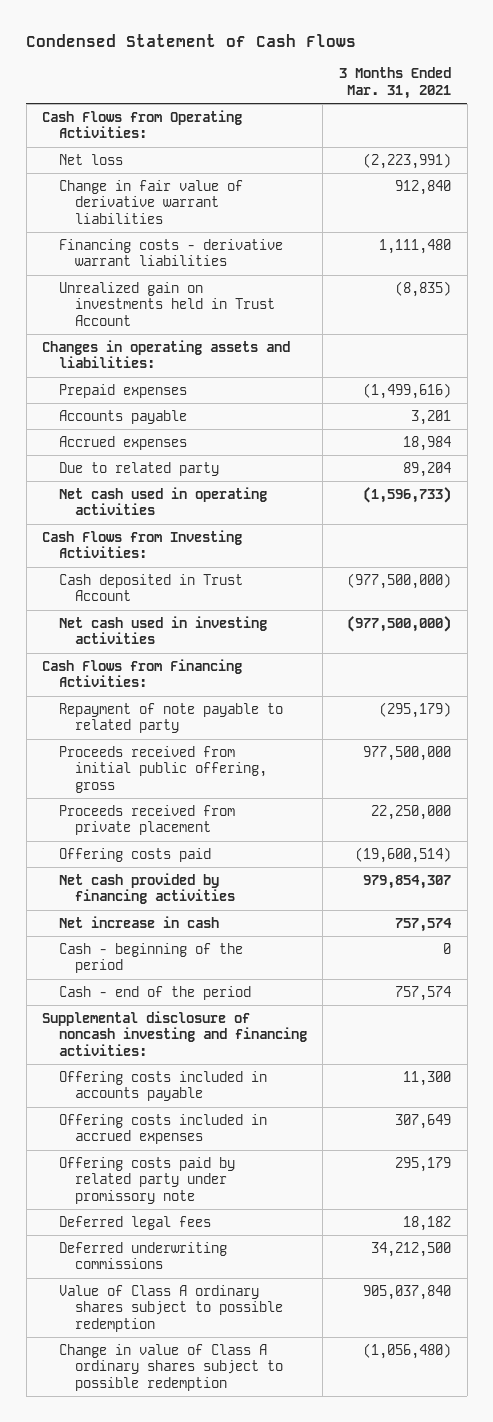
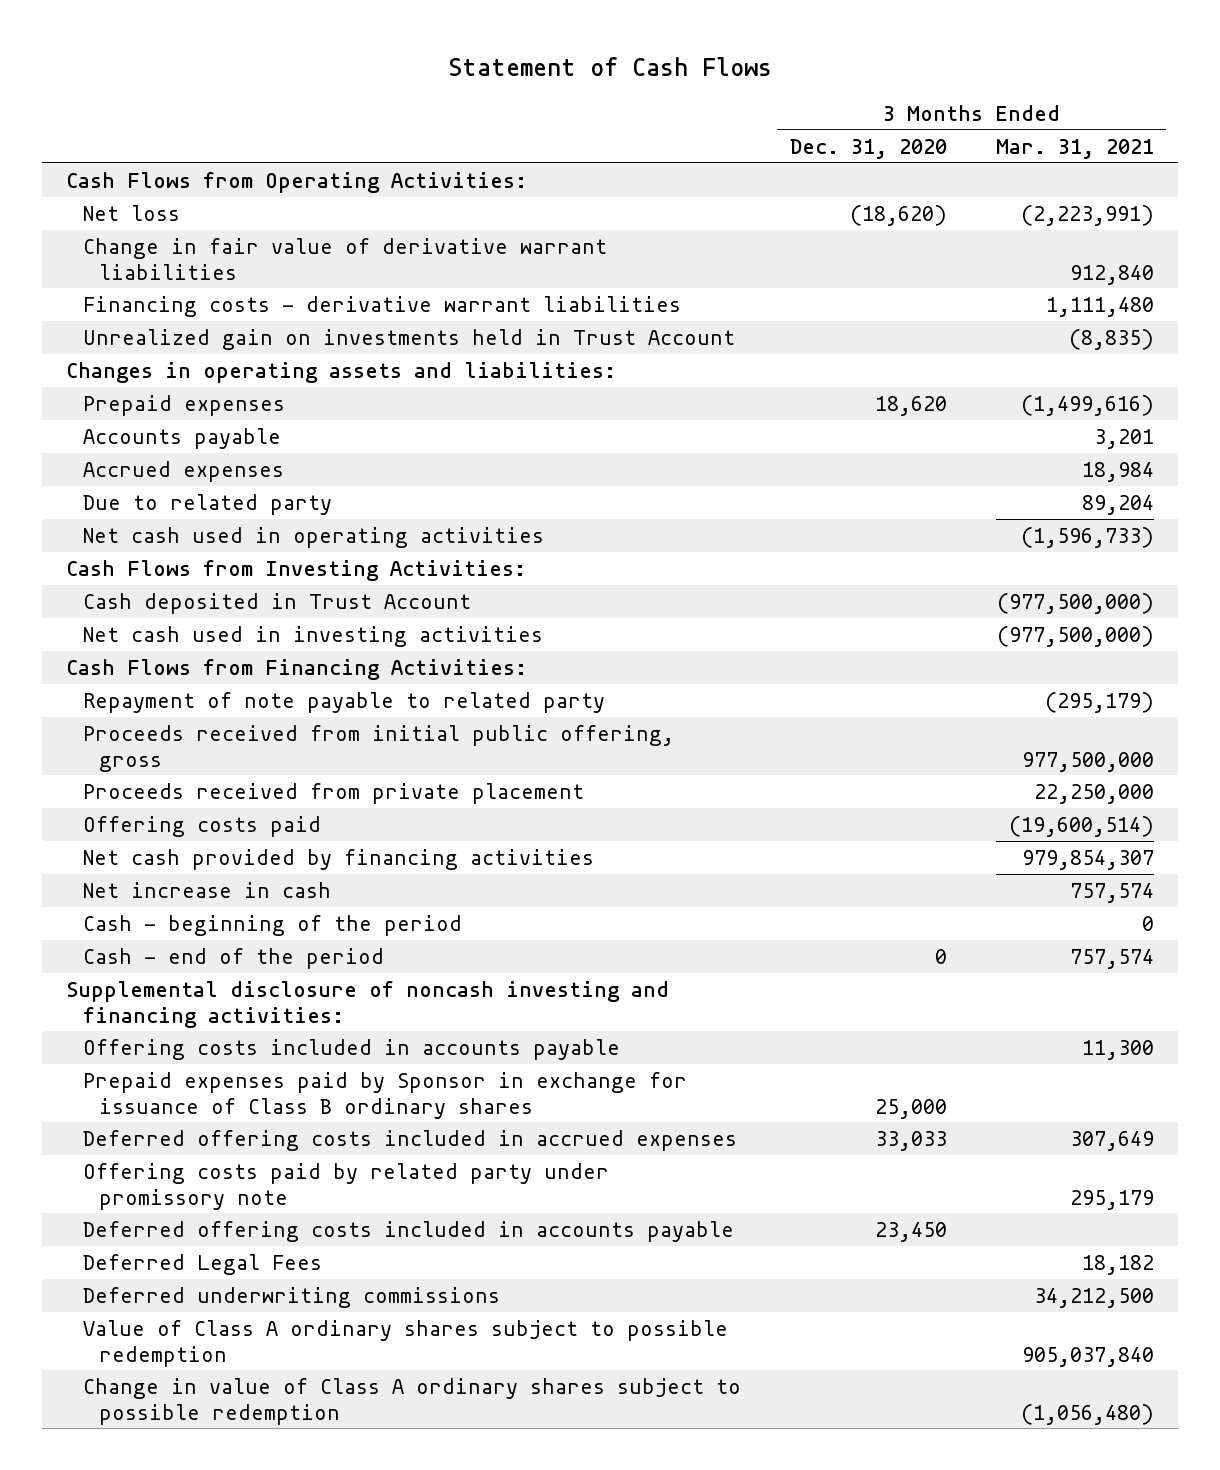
[26,34,357,48] Condensed Statement of Cash Flows -> [448,56,773,76] Statement of Cash Flows
none -> [789,138,947,159] Dec. 31, 2020
none -> [82,1071,687,1119] Prepaid expenses paid by Sponsor in exchange for issuance of Class B ordinary shares
[58,1113,267,1145] Offering costs included in accrued expenses -> [82,1129,737,1151] Deferred offering costs included in accrued expenses
none -> [82,1220,734,1242] Deferred offering costs included in accounts payable
[58,1215,211,1230] Deferred legal fees -> [82,1253,322,1275] Deferred Legal Fees

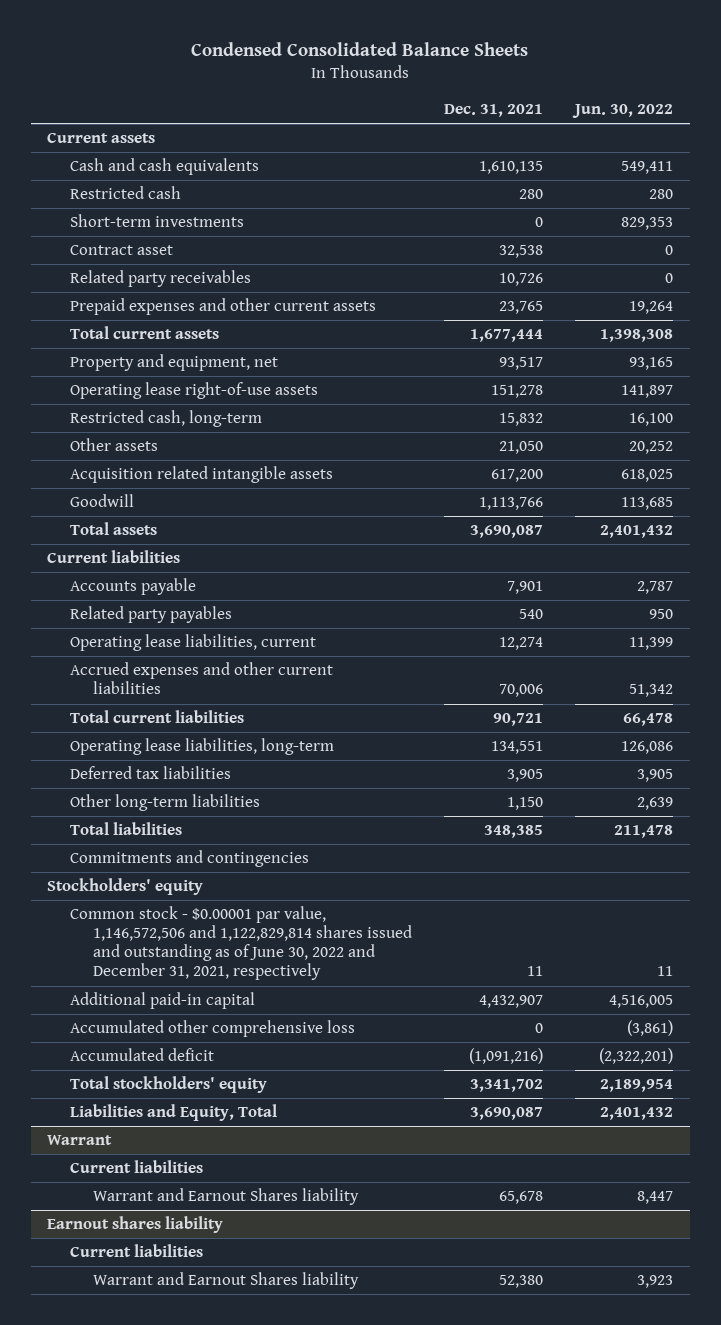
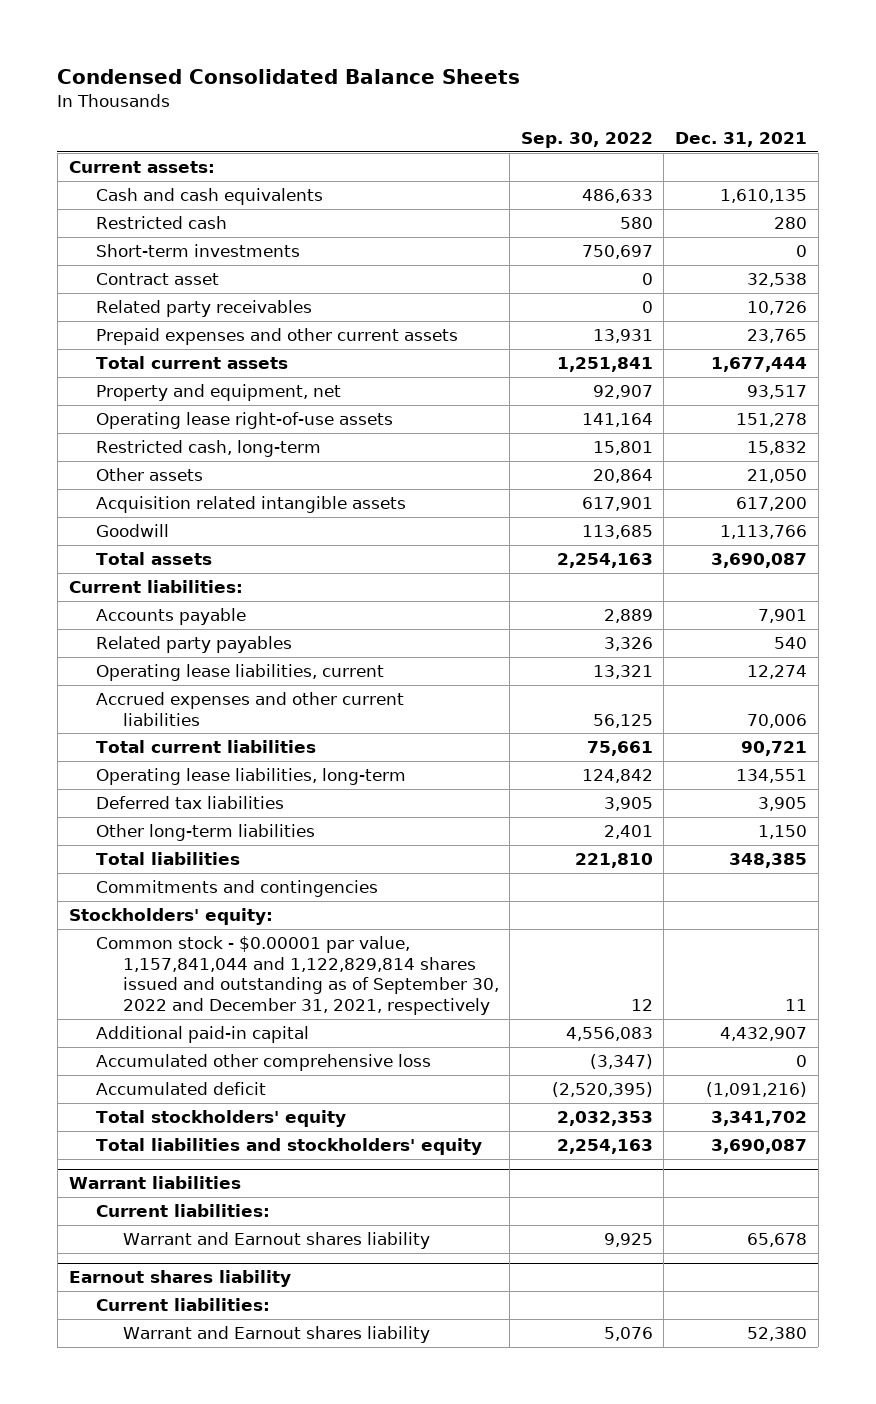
[572,104,674,119] Jun. 30, 2022 -> none
none -> [520,132,653,149] Sep. 30, 2022
[47,132,156,144] Current assets -> [68,161,215,174] Current assets:
[47,550,181,564] Current liabilities -> [68,580,243,594] Current liabilities:
[47,878,204,896] Stockholders' equity -> [68,908,273,926] Stockholders' equity:
[70,906,413,981] Common stock - $0.00001 par value, 1,146,572,506 and 1,122,829,814 shares issued and outstanding as of June 30, 2022 and December 31, 2021, respectively -> [95,936,499,1016] Common stock - $0.00001 par value, 1,157,841,044 and 1,122,829,814 shares issued and outstanding as of September 30, 2022 and December 31, 2021, respectively
[70,1104,278,1122] Liabilities and Equity, Total -> [95,1138,482,1156] Total liabilities and stockholders' equity
[47,1135,113,1146] Warrant -> [68,1176,241,1190] Warrant liabilities
[70,1160,204,1174] Current liabilities -> [95,1204,270,1218] Current liabilities:
[93,1188,360,1206] Warrant and Earnout Shares liability -> [122,1232,430,1250] Warrant and Earnout shares liability
[70,1244,204,1258] Current liabilities -> [95,1298,270,1312] Current liabilities:
[93,1272,360,1290] Warrant and Earnout Shares liability -> [122,1326,430,1344] Warrant and Earnout shares liability

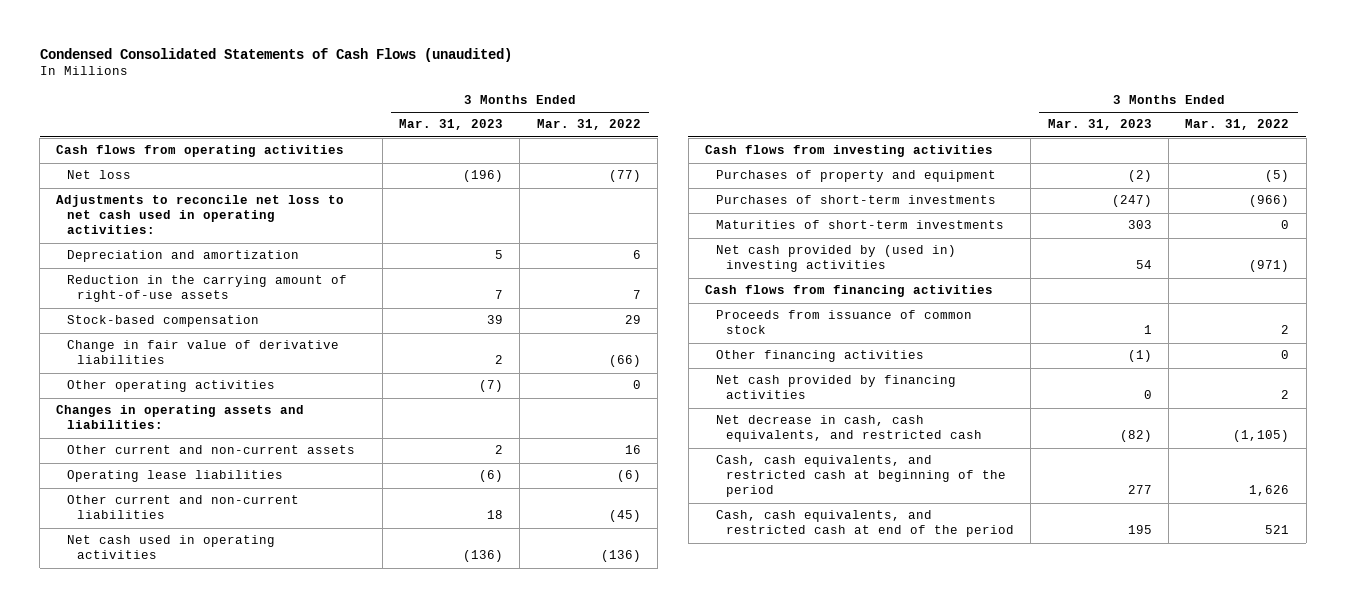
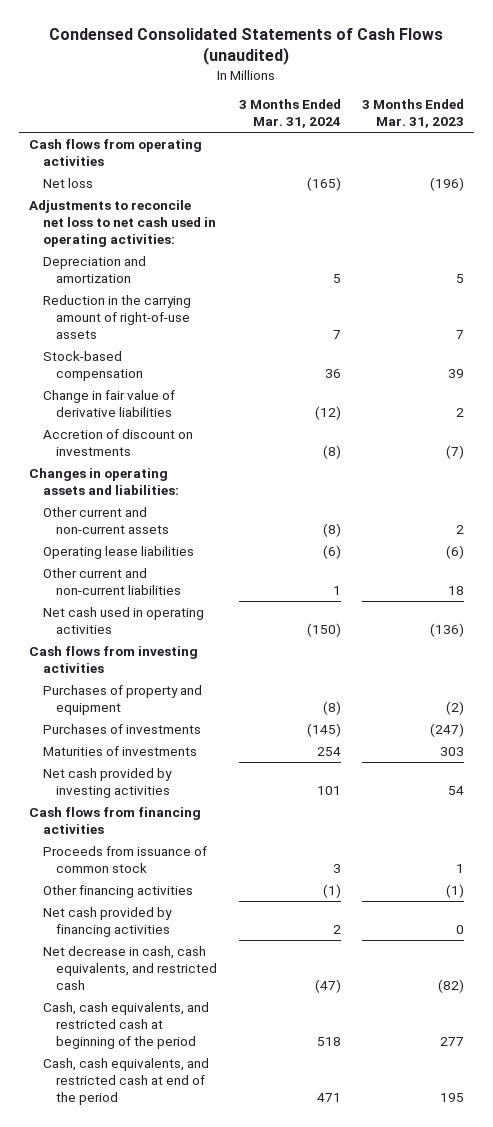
[536,119,641,131] Mar. 31, 2022 -> none
none -> [238,99,341,129] 3 Months Ended Mar. 31, 2024
[66,380,275,393] Other operating activities -> none
none -> [42,428,193,456] Accretion of discount on investments
[715,195,996,205] Purchases of short-term investments -> [42,723,201,734] Purchases of investments
[715,220,1004,230] Maturities of short-term investments -> [42,745,197,756] Maturities of investments
[715,245,956,273] Net cash provided by (used in) investing activities -> [42,767,172,798] Net cash provided by investing activities

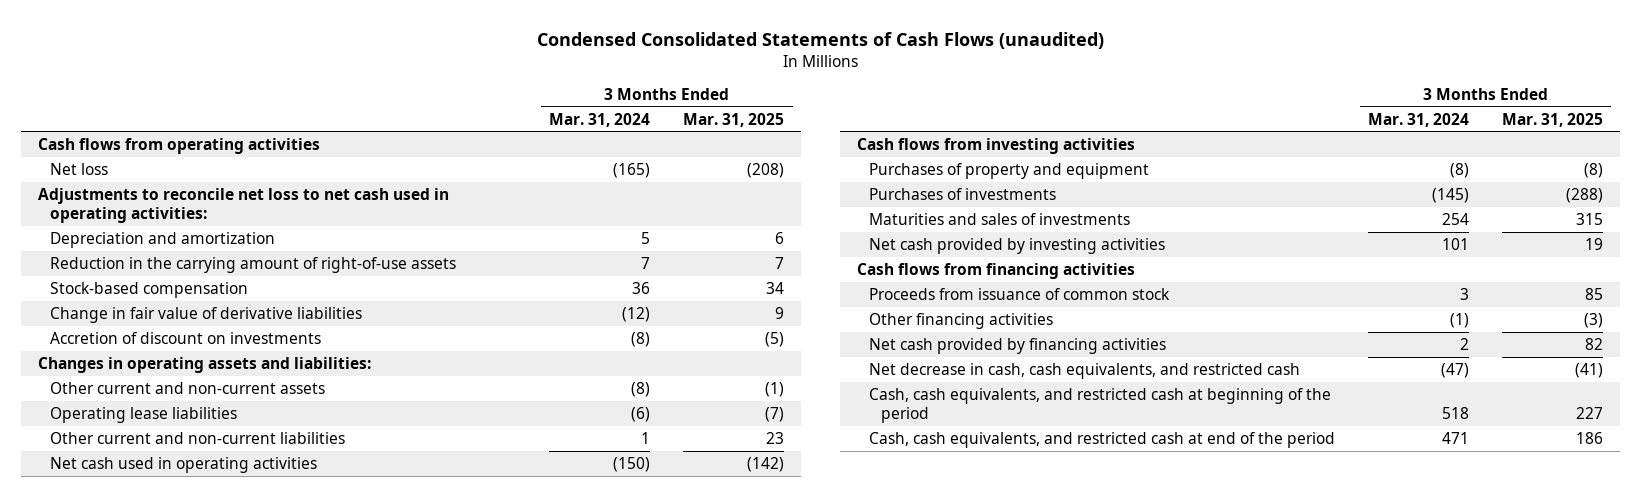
[361,99,464,129] 3 Months Ended Mar. 31, 2023 -> none
none -> [683,112,785,127] Mar. 31, 2025
[42,745,197,756] Maturities of investments -> [868,212,1130,225] Maturities and sales of investments

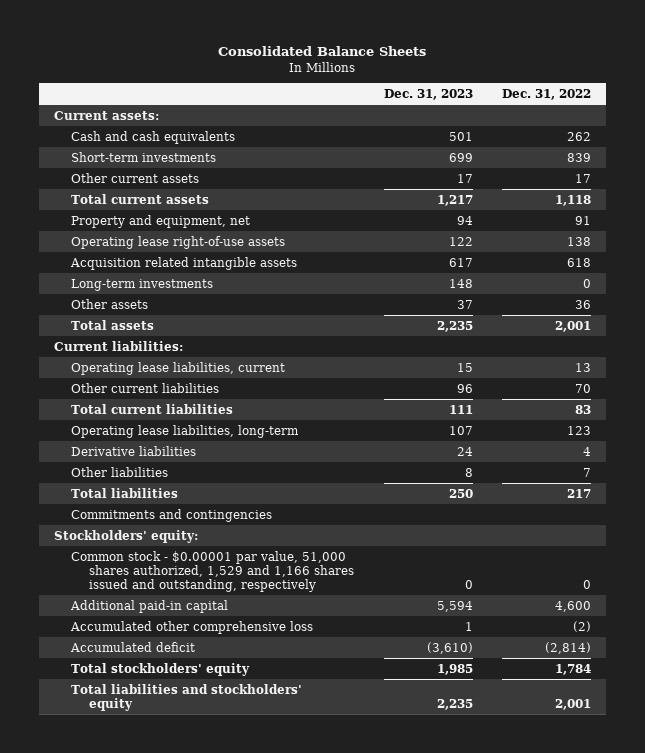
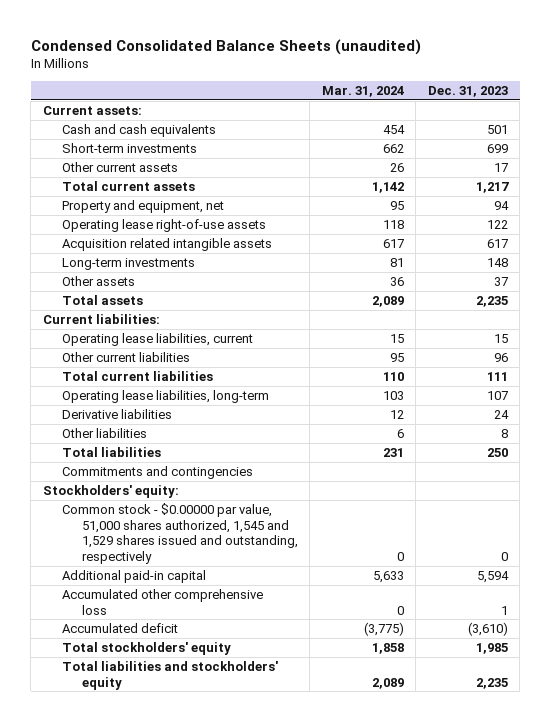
[218,46,427,57] Consolidated Balance Sheets -> [30,38,421,55] Condensed Consolidated Balance Sheets (unaudited)
[502,88,592,100] Dec. 31, 2022 -> none
none -> [321,85,404,97] Mar. 31, 2024
[71,550,355,592] Common stock - $0.00001 par value, 51,000 shares authorized, 1,529 and 1,166 shares issued and outstanding, respectively -> [62,502,298,564] Common stock - $0.00000 par value, 51,000 shares authorized, 1,545 and 1,529 shares issued and outstanding, respectively

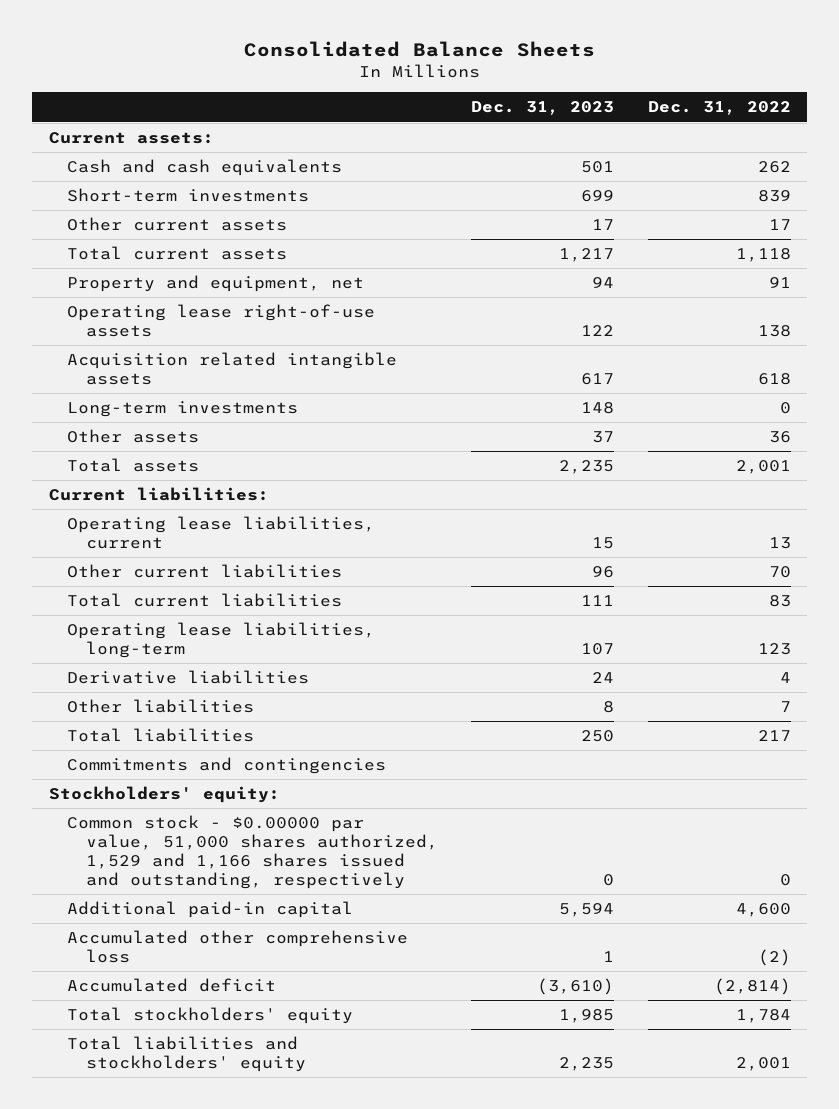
[30,38,421,55] Condensed Consolidated Balance Sheets (unaudited) -> [243,40,595,57] Consolidated Balance Sheets
[321,85,404,97] Mar. 31, 2024 -> none
none -> [647,101,791,116] Dec. 31, 2022
[62,502,298,564] Common stock - $0.00000 par value, 51,000 shares authorized, 1,545 and 1,529 shares issued and outstanding, respectively -> [67,815,438,889] Common stock - $0.00000 par value, 51,000 shares authorized, 1,529 and 1,166 shares issued and outstanding, respectively

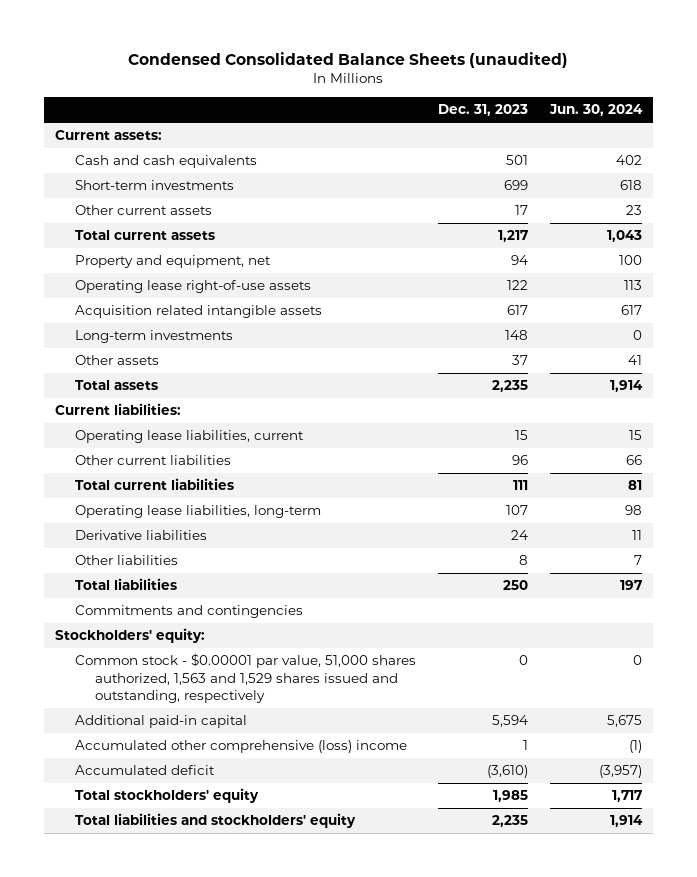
[243,40,595,57] Consolidated Balance Sheets -> [128,52,569,69] Condensed Consolidated Balance Sheets (unaudited)
[647,101,791,116] Dec. 31, 2022 -> none
none -> [548,104,643,117] Jun. 30, 2024
[67,815,438,889] Common stock - $0.00000 par value, 51,000 shares authorized, 1,529 and 1,166 shares issued and outstanding, respectively -> [74,653,416,704] Common stock - $0.00001 par value, 51,000 shares authorized, 1,563 and 1,529 shares issued and outstanding, respectively
[67,930,409,964] Accumulated other comprehensive loss -> [74,740,407,754] Accumulated other comprehensive (loss) income

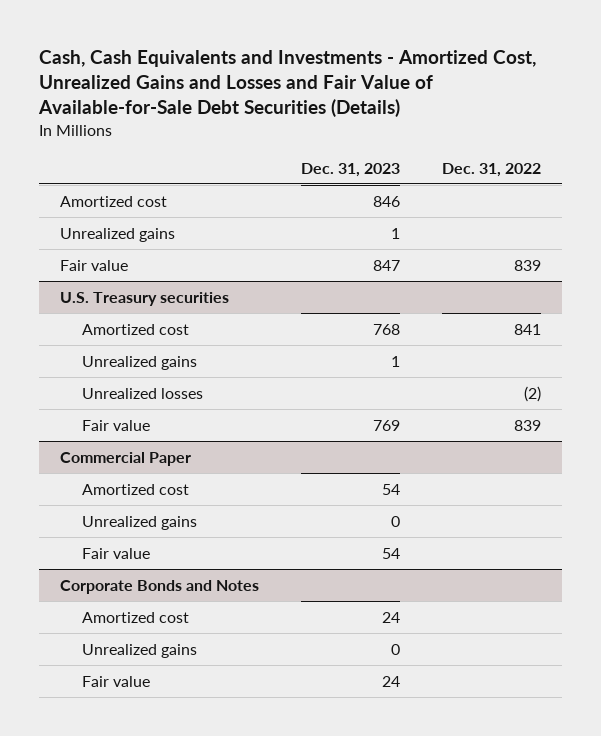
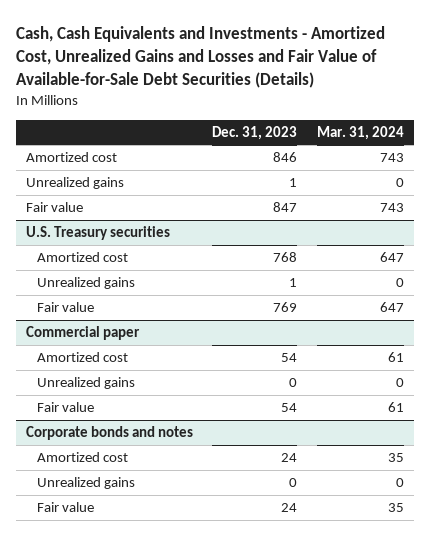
[442,163,542,178] Dec. 31, 2022 -> none
none -> [316,126,404,141] Mar. 31, 2024
[82,387,204,399] Unrealized losses -> none
[59,451,191,466] Commercial Paper -> [25,326,140,341] Commercial paper
[59,579,259,594] Corporate Bonds and Notes -> [25,426,193,441] Corporate bonds and notes

